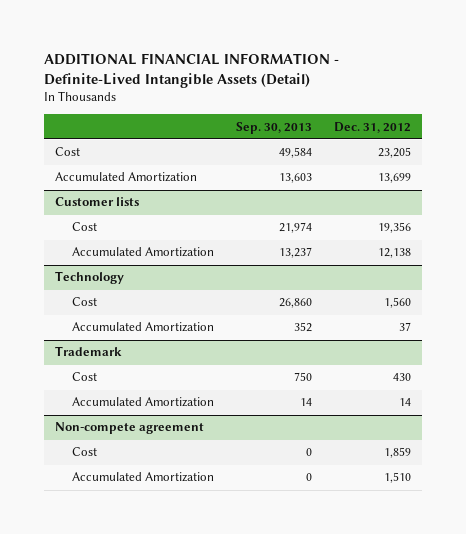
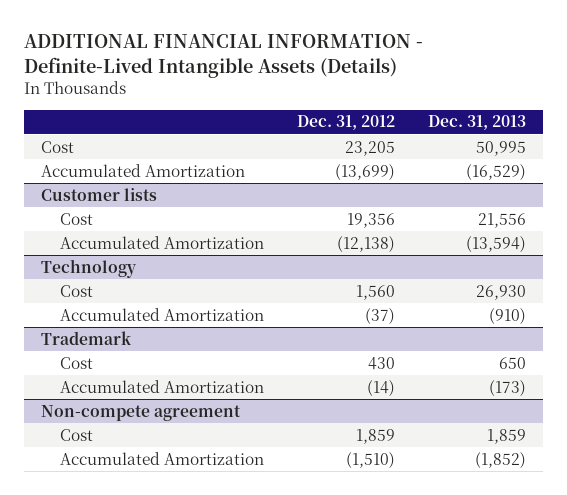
[44,53,340,89] ADDITIONAL FINANCIAL INFORMATION - Definite-Lived Intangible Assets (Detail) -> [24,34,424,78] ADDITIONAL FINANCIAL INFORMATION - Definite-Lived Intangible Assets (Details)
[236,121,313,134] Sep. 30, 2013 -> none
none -> [428,115,527,131] Dec. 31, 2013
[377,173,411,184] 13,699 -> [334,163,395,181] (13,699)
[377,248,411,259] 12,138 -> [336,235,395,253] (12,138)
[398,322,411,332] 37 -> [364,307,395,325] (37)
[398,398,411,407] 14 -> [366,379,395,397] (14)
[383,472,411,484] 1,510 -> [345,451,395,469] (1,510)

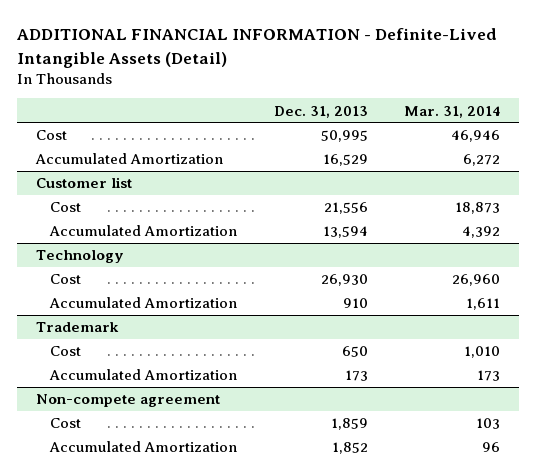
[24,34,424,78] ADDITIONAL FINANCIAL INFORMATION - Definite-Lived Intangible Assets (Details) -> [16,28,498,68] ADDITIONAL FINANCIAL INFORMATION - Definite-Lived Intangible Assets (Detail)
[296,115,395,131] Dec. 31, 2012 -> none
none -> [404,105,501,118] Mar. 31, 2014
[466,163,527,181] (16,529) -> [322,154,368,167] 16,529
[40,187,157,201] Customer lists -> [35,177,132,189] Customer list
[466,235,527,253] (13,594) -> [322,226,368,239] 13,594
[489,307,527,325] (910) -> [342,298,368,309] 910
[489,379,527,397] (173) -> [344,370,368,382] 173
[475,451,527,469] (1,852) -> [331,442,368,455] 1,852

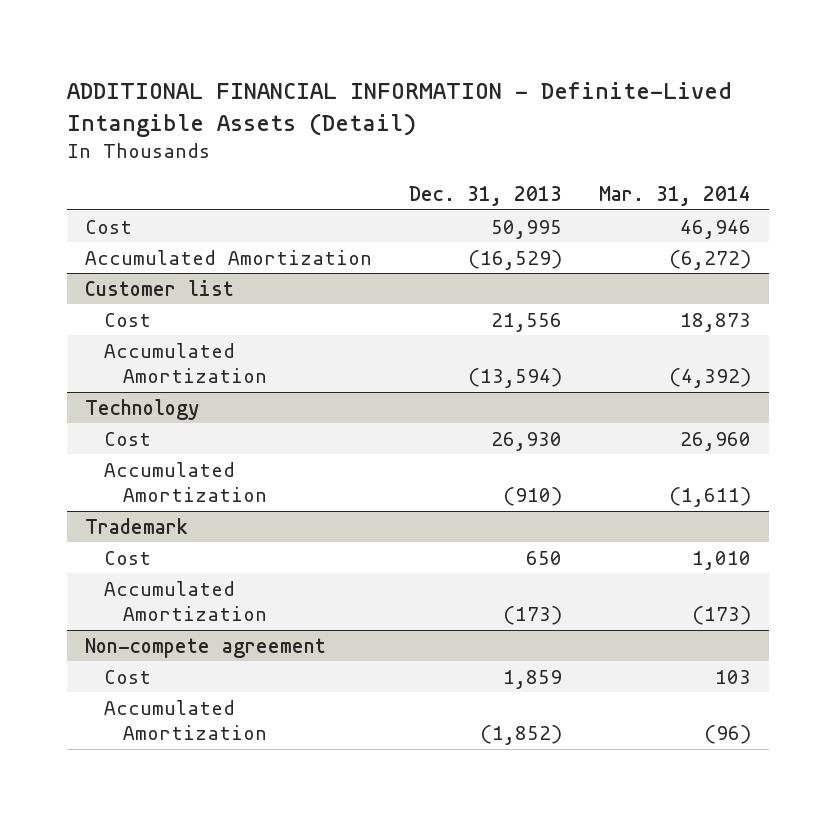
[322,154,368,167] 16,529 -> [467,249,562,270] (16,529)
[463,154,501,167] 6,272 -> [668,249,751,270] (6,272)
[322,226,368,239] 13,594 -> [467,368,562,389] (13,594)
[462,226,501,239] 4,392 -> [668,368,751,389] (4,392)
[342,298,368,309] 910 -> [502,487,562,507] (910)
[466,298,501,311] 1,611 -> [668,487,751,508] (1,611)
[344,370,368,382] 173 -> [502,606,562,626] (173)
[477,370,501,382] 173 -> [691,606,751,626] (173)
[331,442,368,455] 1,852 -> [479,725,562,746] (1,852)
[482,442,501,453] 96 -> [703,725,751,745] (96)

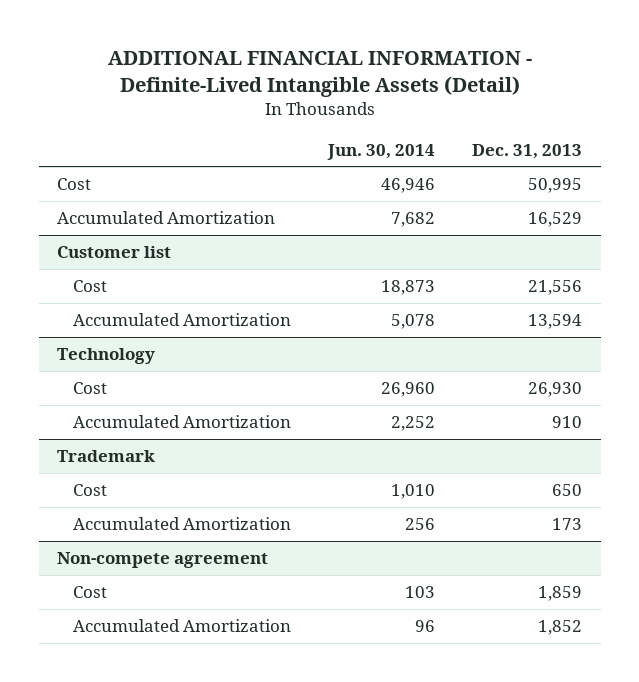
[598,186,751,207] Mar. 31, 2014 -> none
none -> [326,143,435,160] Jun. 30, 2014
[467,249,562,270] (16,529) -> [528,212,583,228] 16,529
[467,368,562,389] (13,594) -> [528,314,583,330] 13,594
[502,487,562,507] (910) -> [552,416,583,429] 910
[502,606,562,626] (173) -> [552,518,583,531] 173
[479,725,562,746] (1,852) -> [538,620,583,636] 1,852

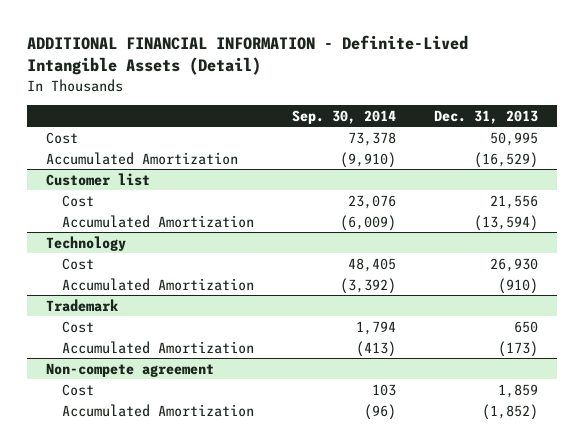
[326,143,435,160] Jun. 30, 2014 -> none
none -> [292,109,397,124] Sep. 30, 2014
[528,212,583,228] 16,529 -> [474,151,539,168] (16,529)
[528,314,583,330] 13,594 -> [474,214,539,231] (13,594)
[552,416,583,429] 910 -> [498,277,539,294] (910)
[552,518,583,531] 173 -> [498,340,539,357] (173)
[538,620,583,636] 1,852 -> [482,403,539,420] (1,852)

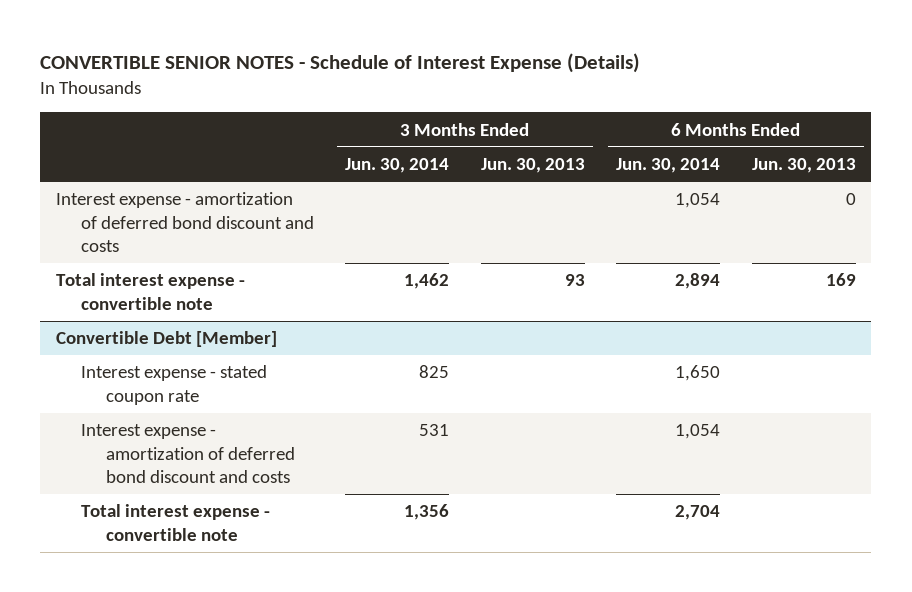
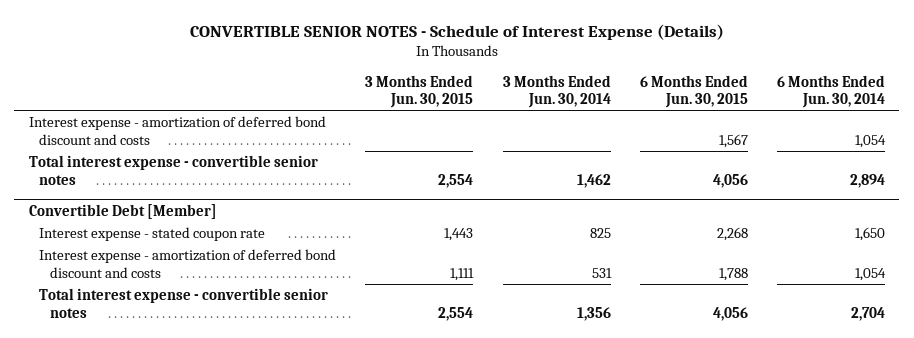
[480,158,585,174] Jun. 30, 2013 -> none
[751,158,856,174] Jun. 30, 2013 -> none
none -> [365,74,474,109] 3 Months Ended Jun. 30, 2015
none -> [639,74,748,109] 6 Months Ended Jun. 30, 2015
[56,273,246,310] Total interest expense - convertible note -> [28,154,318,185] Total interest expense - convertible senior notes
[80,504,270,541] Total interest expense - convertible note -> [39,287,329,318] Total interest expense - convertible senior notes

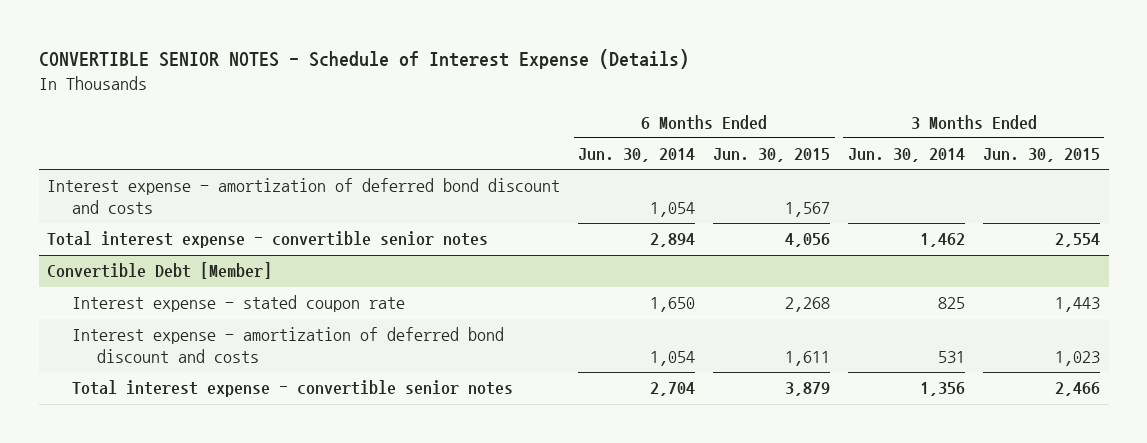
[450,267,475,281] 1,111 -> [1054,351,1100,367] 1,023
[718,267,748,281] 1,788 -> [785,351,831,367] 1,611
[438,306,474,321] 2,554 -> [1054,382,1100,397] 2,466
[712,306,748,321] 4,056 -> [785,382,831,397] 3,879

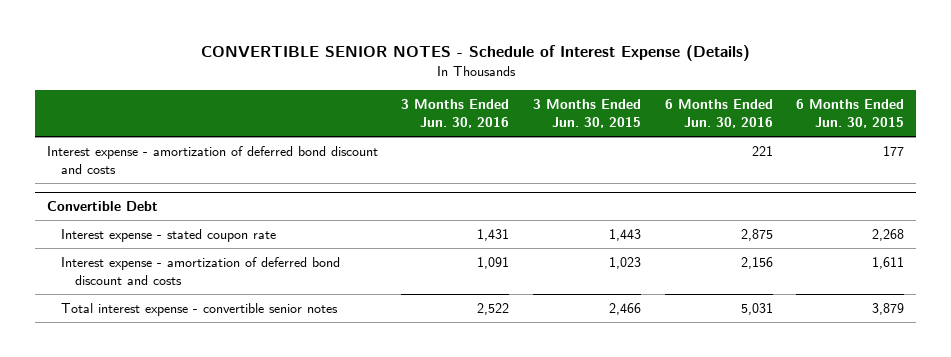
[578,148,696,163] Jun. 30, 2014 -> none
[847,148,965,163] Jun. 30, 2014 -> none
none -> [401,98,510,129] 3 Months Ended Jun. 30, 2016
none -> [664,98,773,129] 6 Months Ended Jun. 30, 2016
[47,231,489,249] Total interest expense - convertible senior notes -> none
[785,202,831,218] 1,567 -> [883,145,905,156] 177
[47,262,273,280] Convertible Debt [Member] -> [46,201,158,212] Convertible Debt

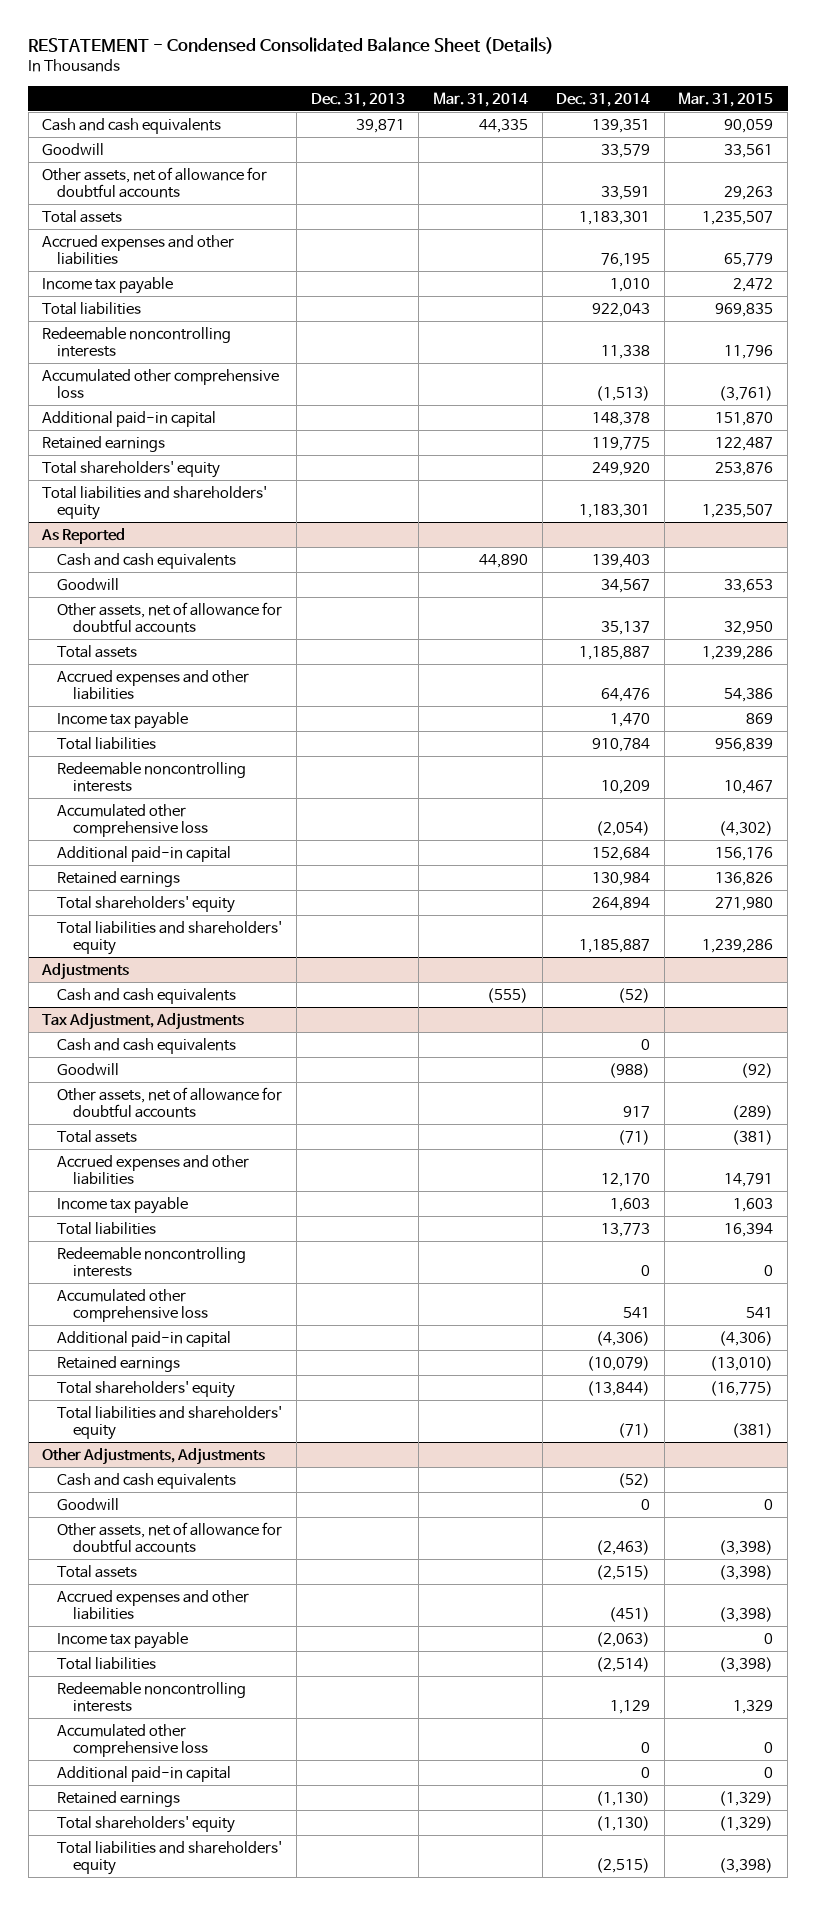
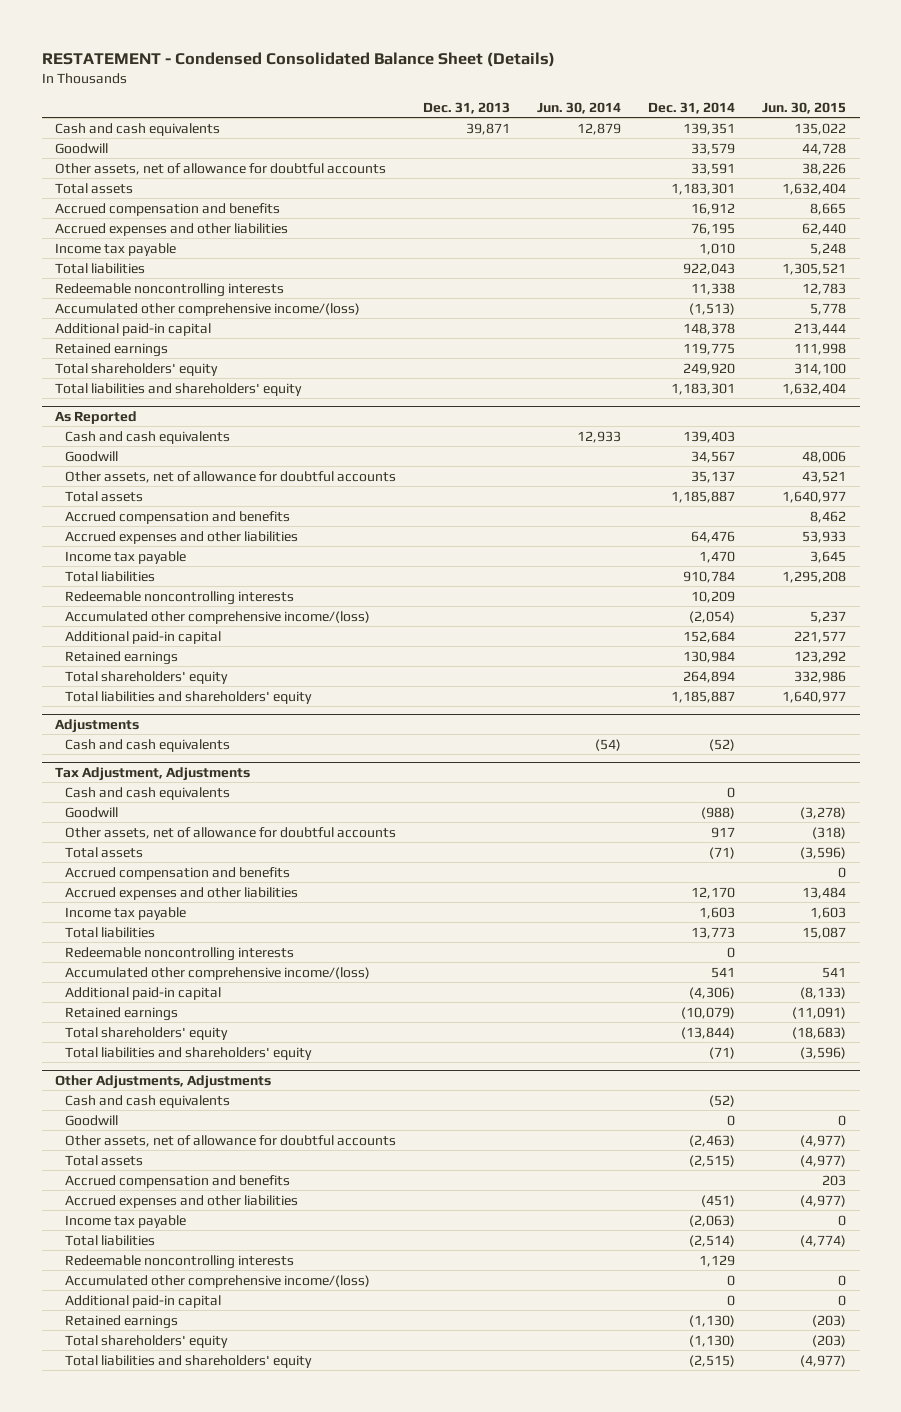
[432,91,528,107] Mar. 31, 2014 -> none
[678,91,774,107] Mar. 31, 2015 -> none
none -> [537,101,622,114] Jun. 30, 2014
none -> [762,101,847,114] Jun. 30, 2015
none -> [55,202,281,216] Accrued compensation and benefits
[42,368,280,398] Accumulated other comprehensive loss -> [55,302,361,316] Accumulated other comprehensive income/(loss)
none -> [65,510,291,524] Accrued compensation and benefits
[57,803,208,837] Accumulated other comprehensive loss -> [65,610,371,624] Accumulated other comprehensive income/(loss)
none -> [65,866,291,880] Accrued compensation and benefits
[57,1288,208,1322] Accumulated other comprehensive loss -> [65,966,371,980] Accumulated other comprehensive income/(loss)
none -> [65,1174,291,1188] Accrued compensation and benefits
[57,1723,208,1757] Accumulated other comprehensive loss -> [65,1274,371,1288] Accumulated other comprehensive income/(loss)

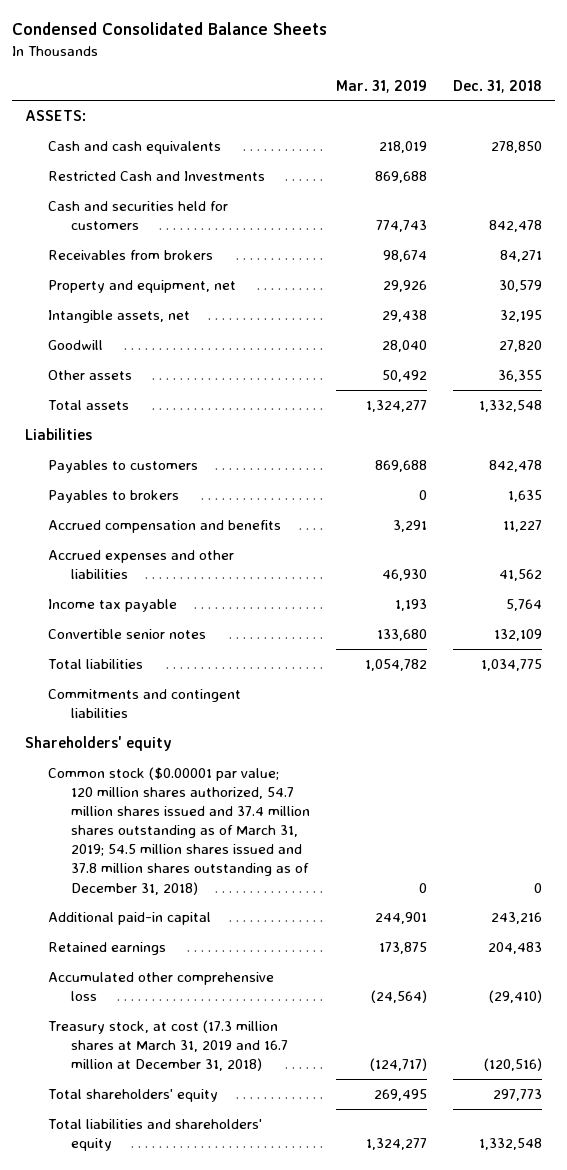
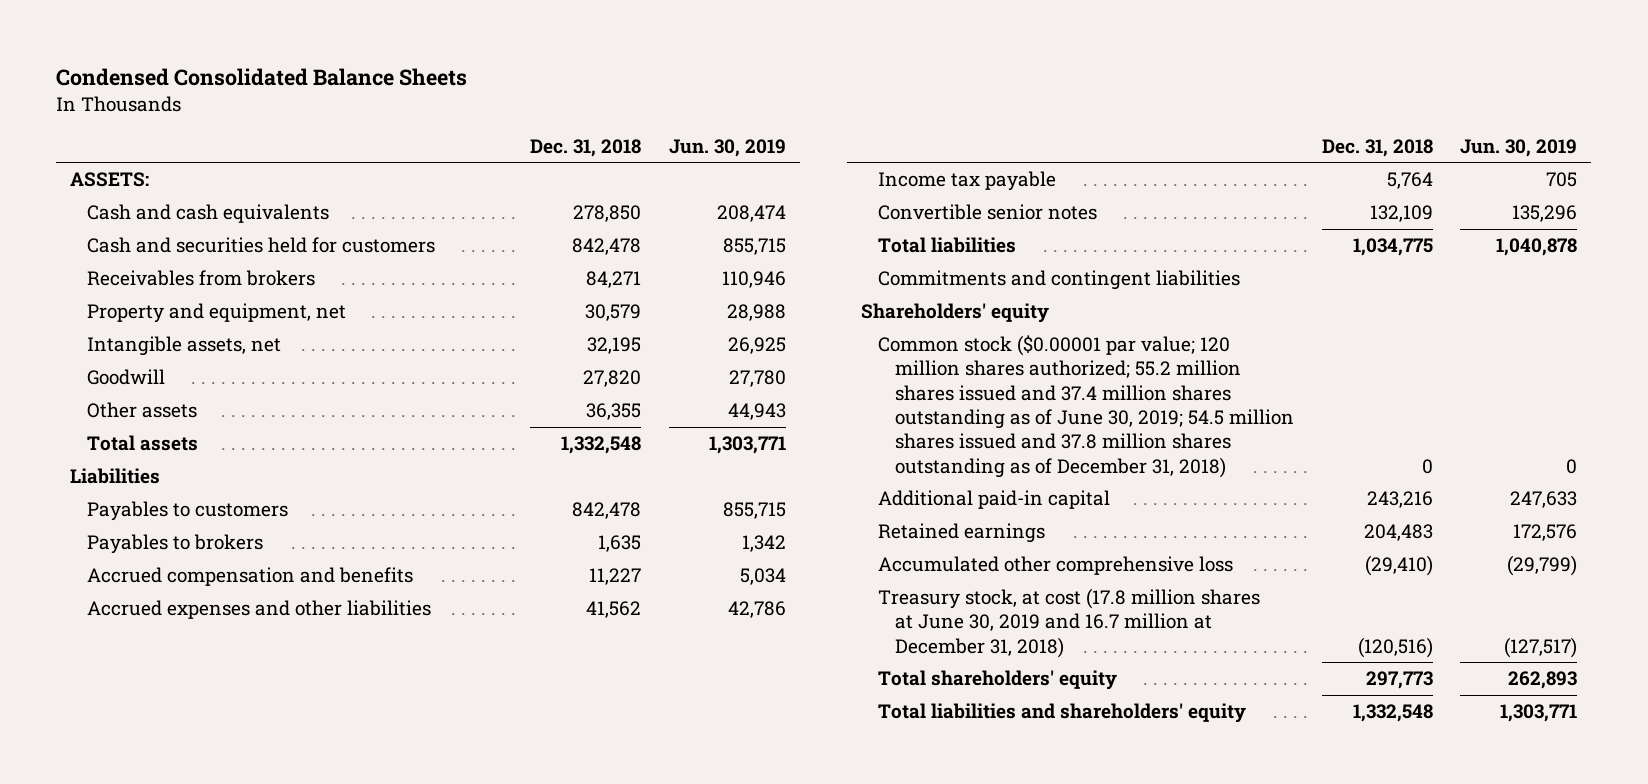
[336,79,428,93] Mar. 31, 2019 -> none
none -> [669,138,787,157] Jun. 30, 2019
[48,171,266,182] Restricted Cash and Investments -> none
[48,767,311,895] Common stock ($0.00001 par value; 120 million shares authorized, 54.7 million shares issued and 37.4 million shares outstanding as of March 31, 2019; 54.5 million shares issued and 37.8 million shares outstanding as of December 31, 2018) -> [877,335,1294,478] Common stock ($0.00001 par value; 120 million shares authorized; 55.2 million shares issued and 37.4 million shares outstanding as of June 30, 2019; 54.5 million shares issued and 37.8 million shares outstanding as of December 31, 2018)
[48,1020,289,1072] Treasury stock, at cost (17.3 million shares at March 31, 2019 and 16.7 million at December 31, 2018) -> [877,588,1260,658] Treasury stock, at cost (17.8 million shares at June 30, 2019 and 16.7 million at December 31, 2018)

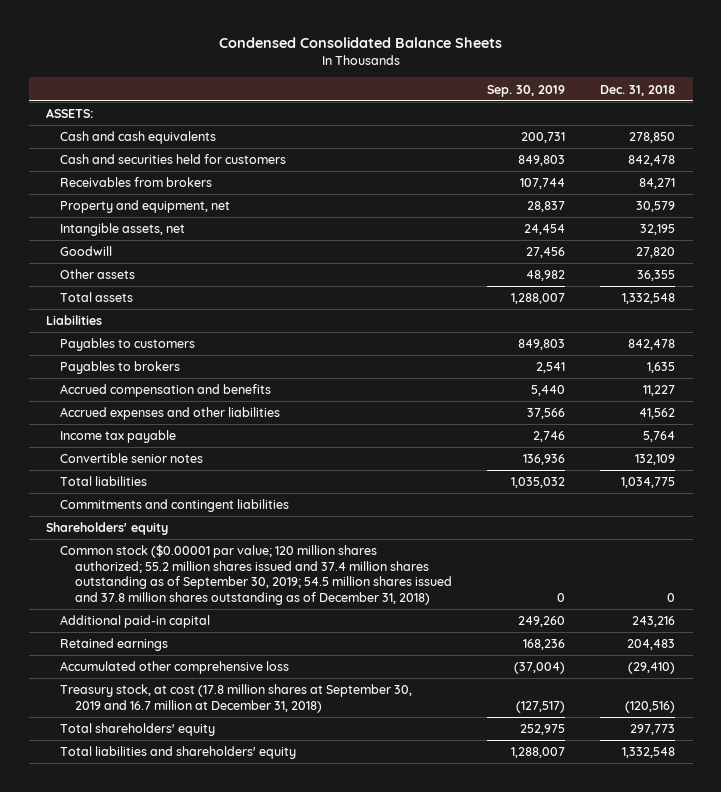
[669,138,787,157] Jun. 30, 2019 -> none
none -> [486,84,565,97] Sep. 30, 2019
[877,335,1294,478] Common stock ($0.00001 par value; 120 million shares authorized; 55.2 million shares issued and 37.4 million shares outstanding as of June 30, 2019; 54.5 million shares issued and 37.8 million shares outstanding as of December 31, 2018) -> [60,544,452,605] Common stock ($0.00001 par value; 120 million shares authorized; 55.2 million shares issued and 37.4 million shares outstanding as of September 30, 2019; 54.5 million shares issued and 37.8 million shares outstanding as of December 31, 2018)
[877,588,1260,658] Treasury stock, at cost (17.8 million shares at June 30, 2019 and 16.7 million at December 31, 2018) -> [60,684,413,713] Treasury stock, at cost (17.8 million shares at September 30, 2019 and 16.7 million at December 31, 2018)

